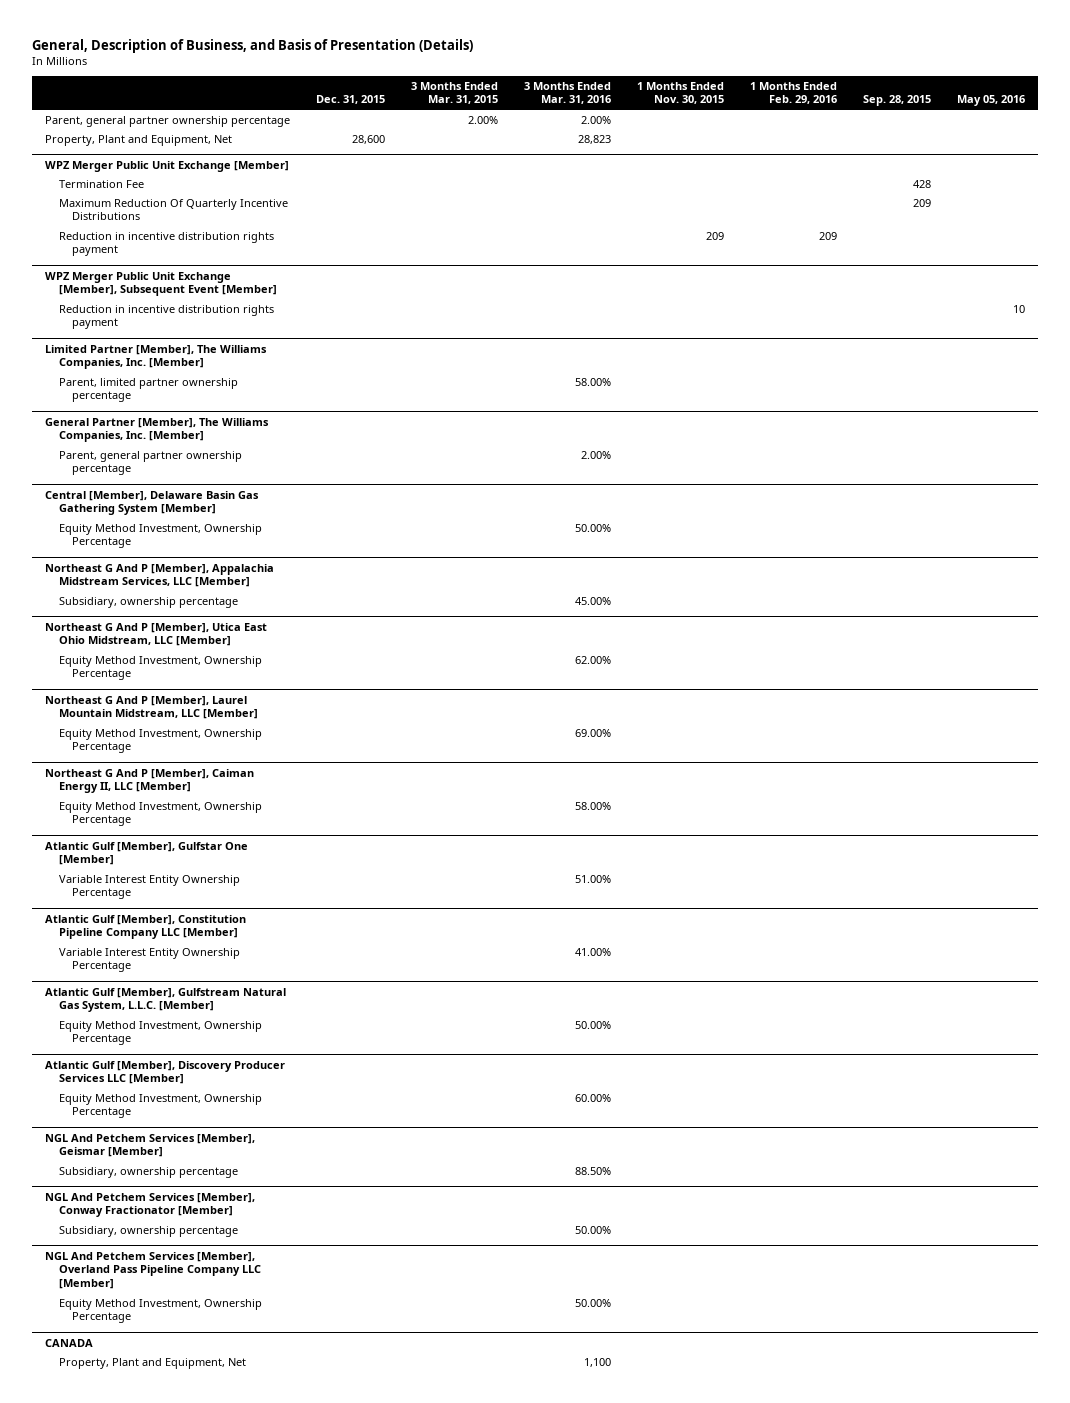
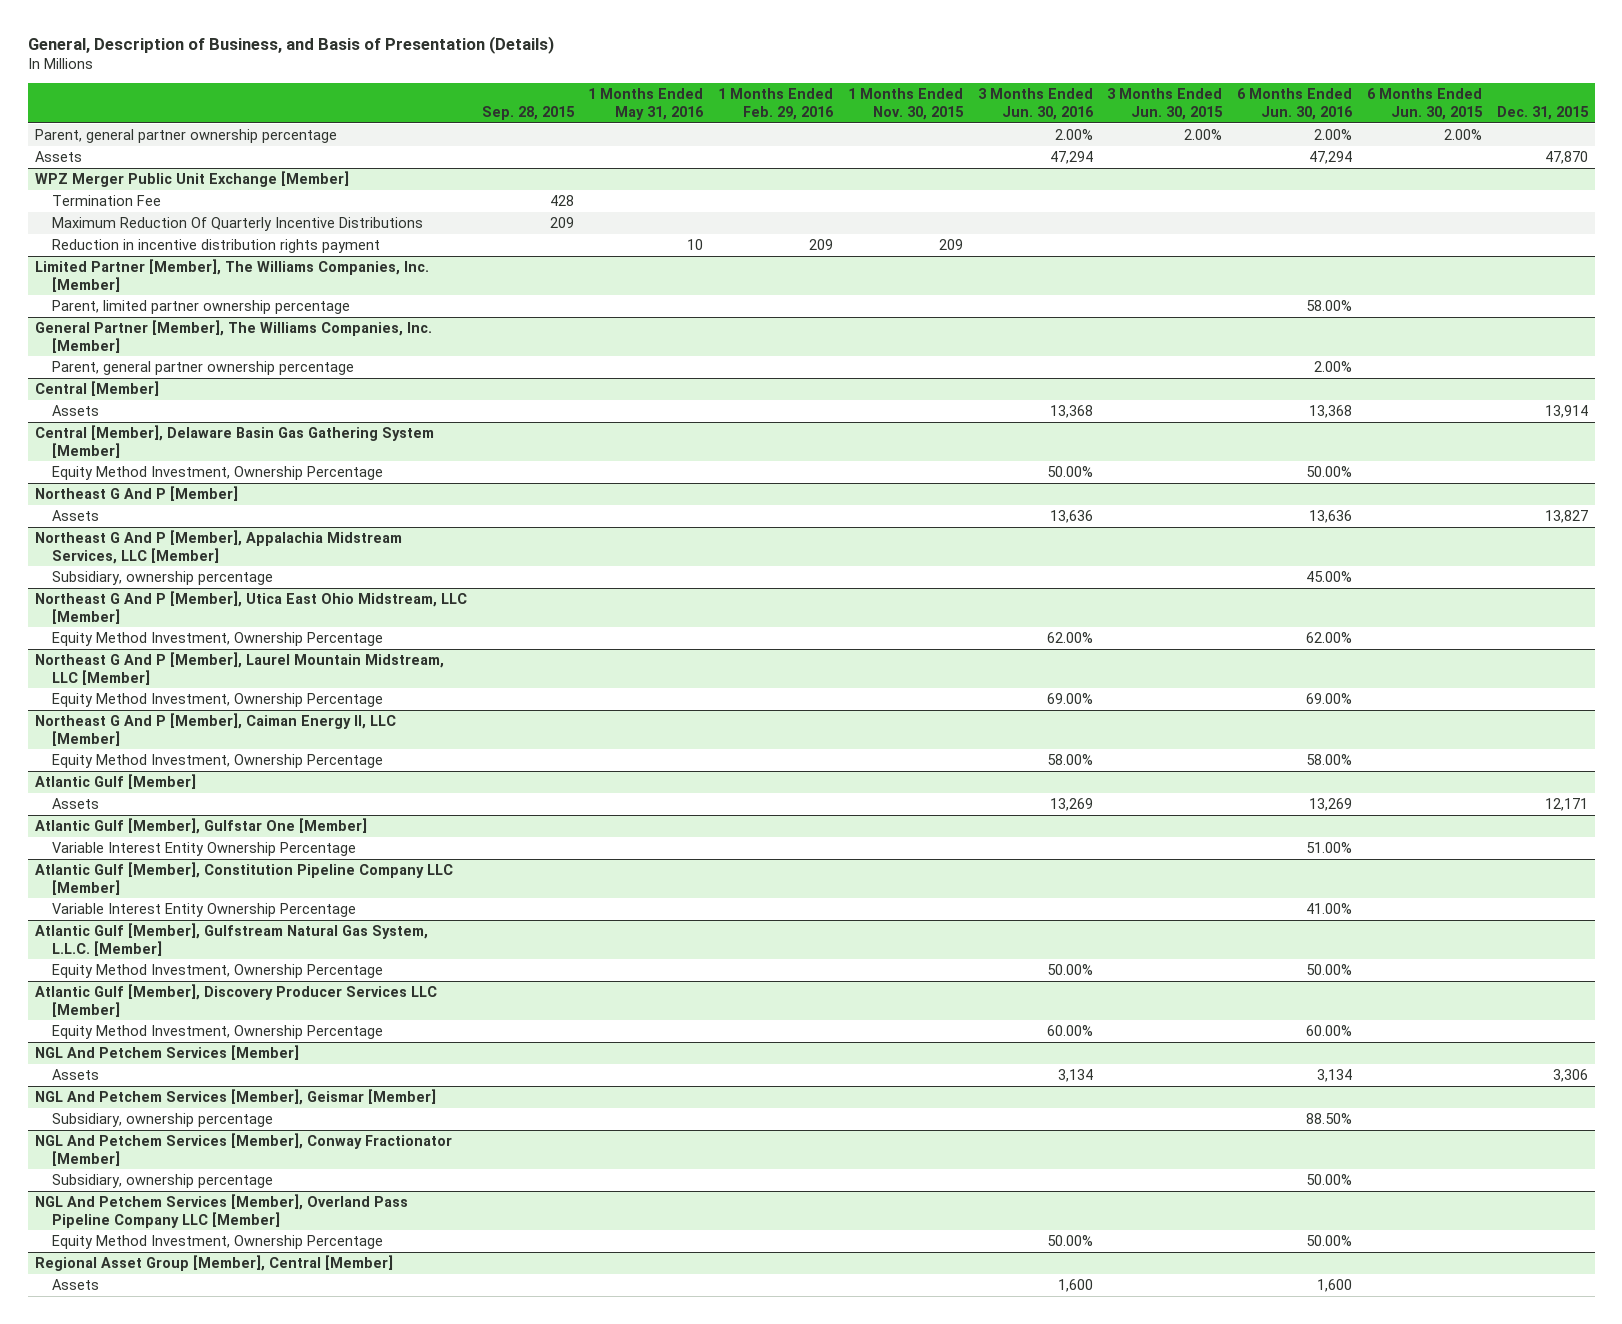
[411,81,499,105] 3 Months Ended Mar. 31, 2015 -> none
[524,81,612,105] 3 Months Ended Mar. 31, 2016 -> none
[956,95,1025,107] May 05, 2016 -> none
none -> [588,88,705,120] 1 Months Ended May 31, 2016
none -> [977,88,1094,120] 3 Months Ended Jun. 30, 2016
none -> [1107,88,1224,120] 3 Months Ended Jun. 30, 2015
none -> [1237,88,1354,120] 6 Months Ended Jun. 30, 2016
none -> [1366,88,1483,120] 6 Months Ended Jun. 30, 2015
[45,134,233,146] Property, Plant and Equipment, Net -> none
none -> [34,150,82,162] Assets
[45,271,277,297] WPZ Merger Public Unit Exchange [Member], Subsequent Event [Member] -> none
[58,304,274,330] Reduction in incentive distribution rights payment -> none
none -> [34,380,159,396] Central [Member]
none -> [51,404,99,416] Assets
none -> [34,485,238,501] Northeast G And P [Member]
none -> [51,509,99,521] Assets
none -> [34,773,196,789] Atlantic Gulf [Member]
none -> [51,797,99,809] Assets
none -> [34,1044,299,1060] NGL And Petchem Services [Member]
none -> [51,1068,99,1080] Assets
[45,1338,94,1347] CANADA -> none
[58,1357,246,1369] Property, Plant and Equipment, Net -> none
none -> [34,1254,393,1271] Regional Asset Group [Member], Central [Member]
none -> [51,1278,99,1290] Assets

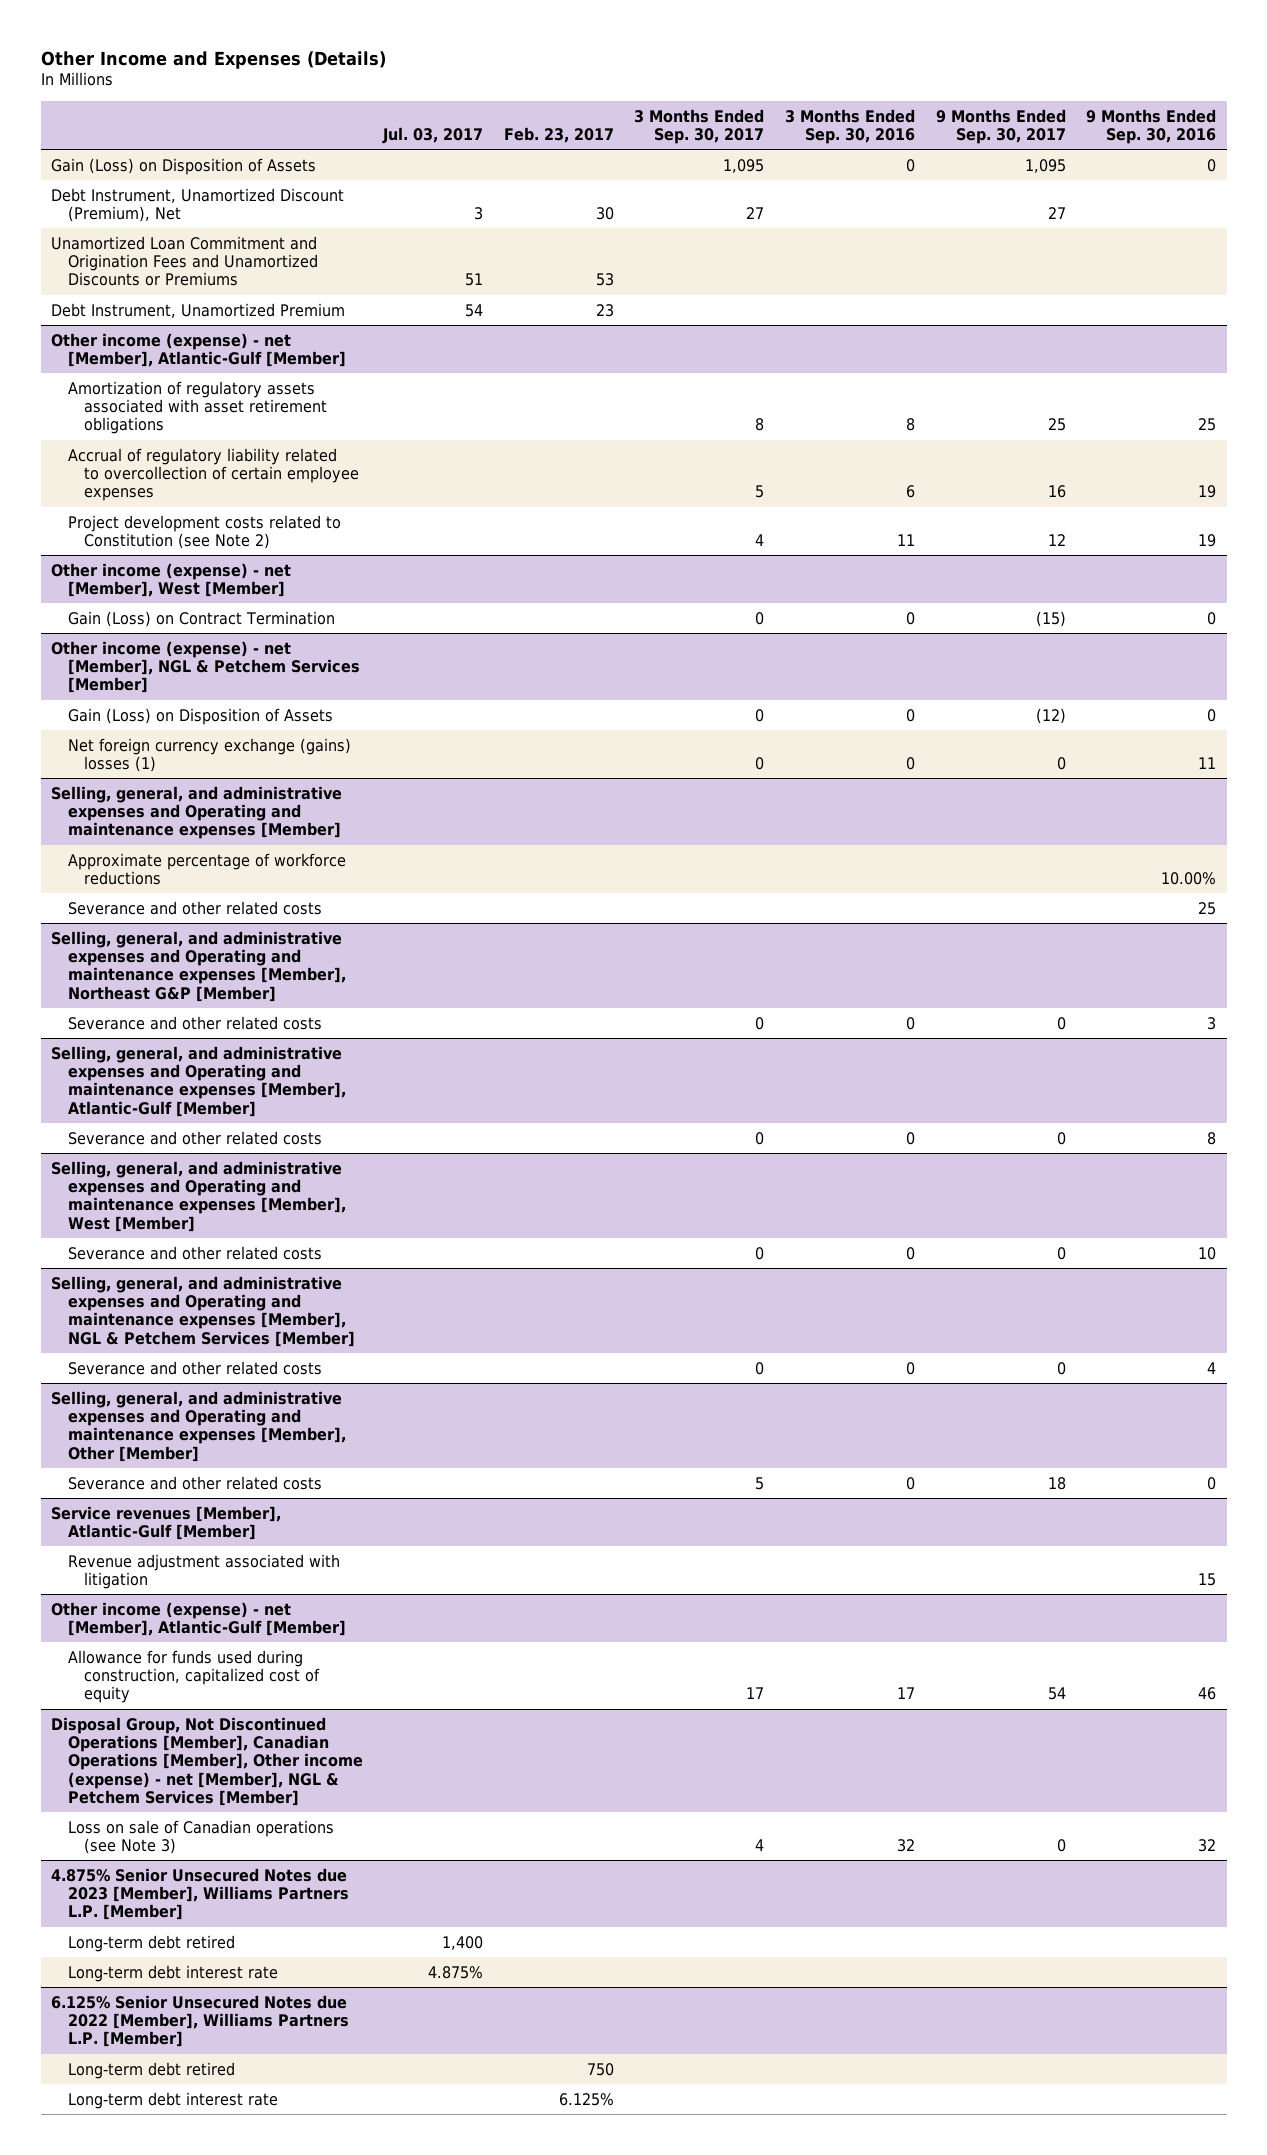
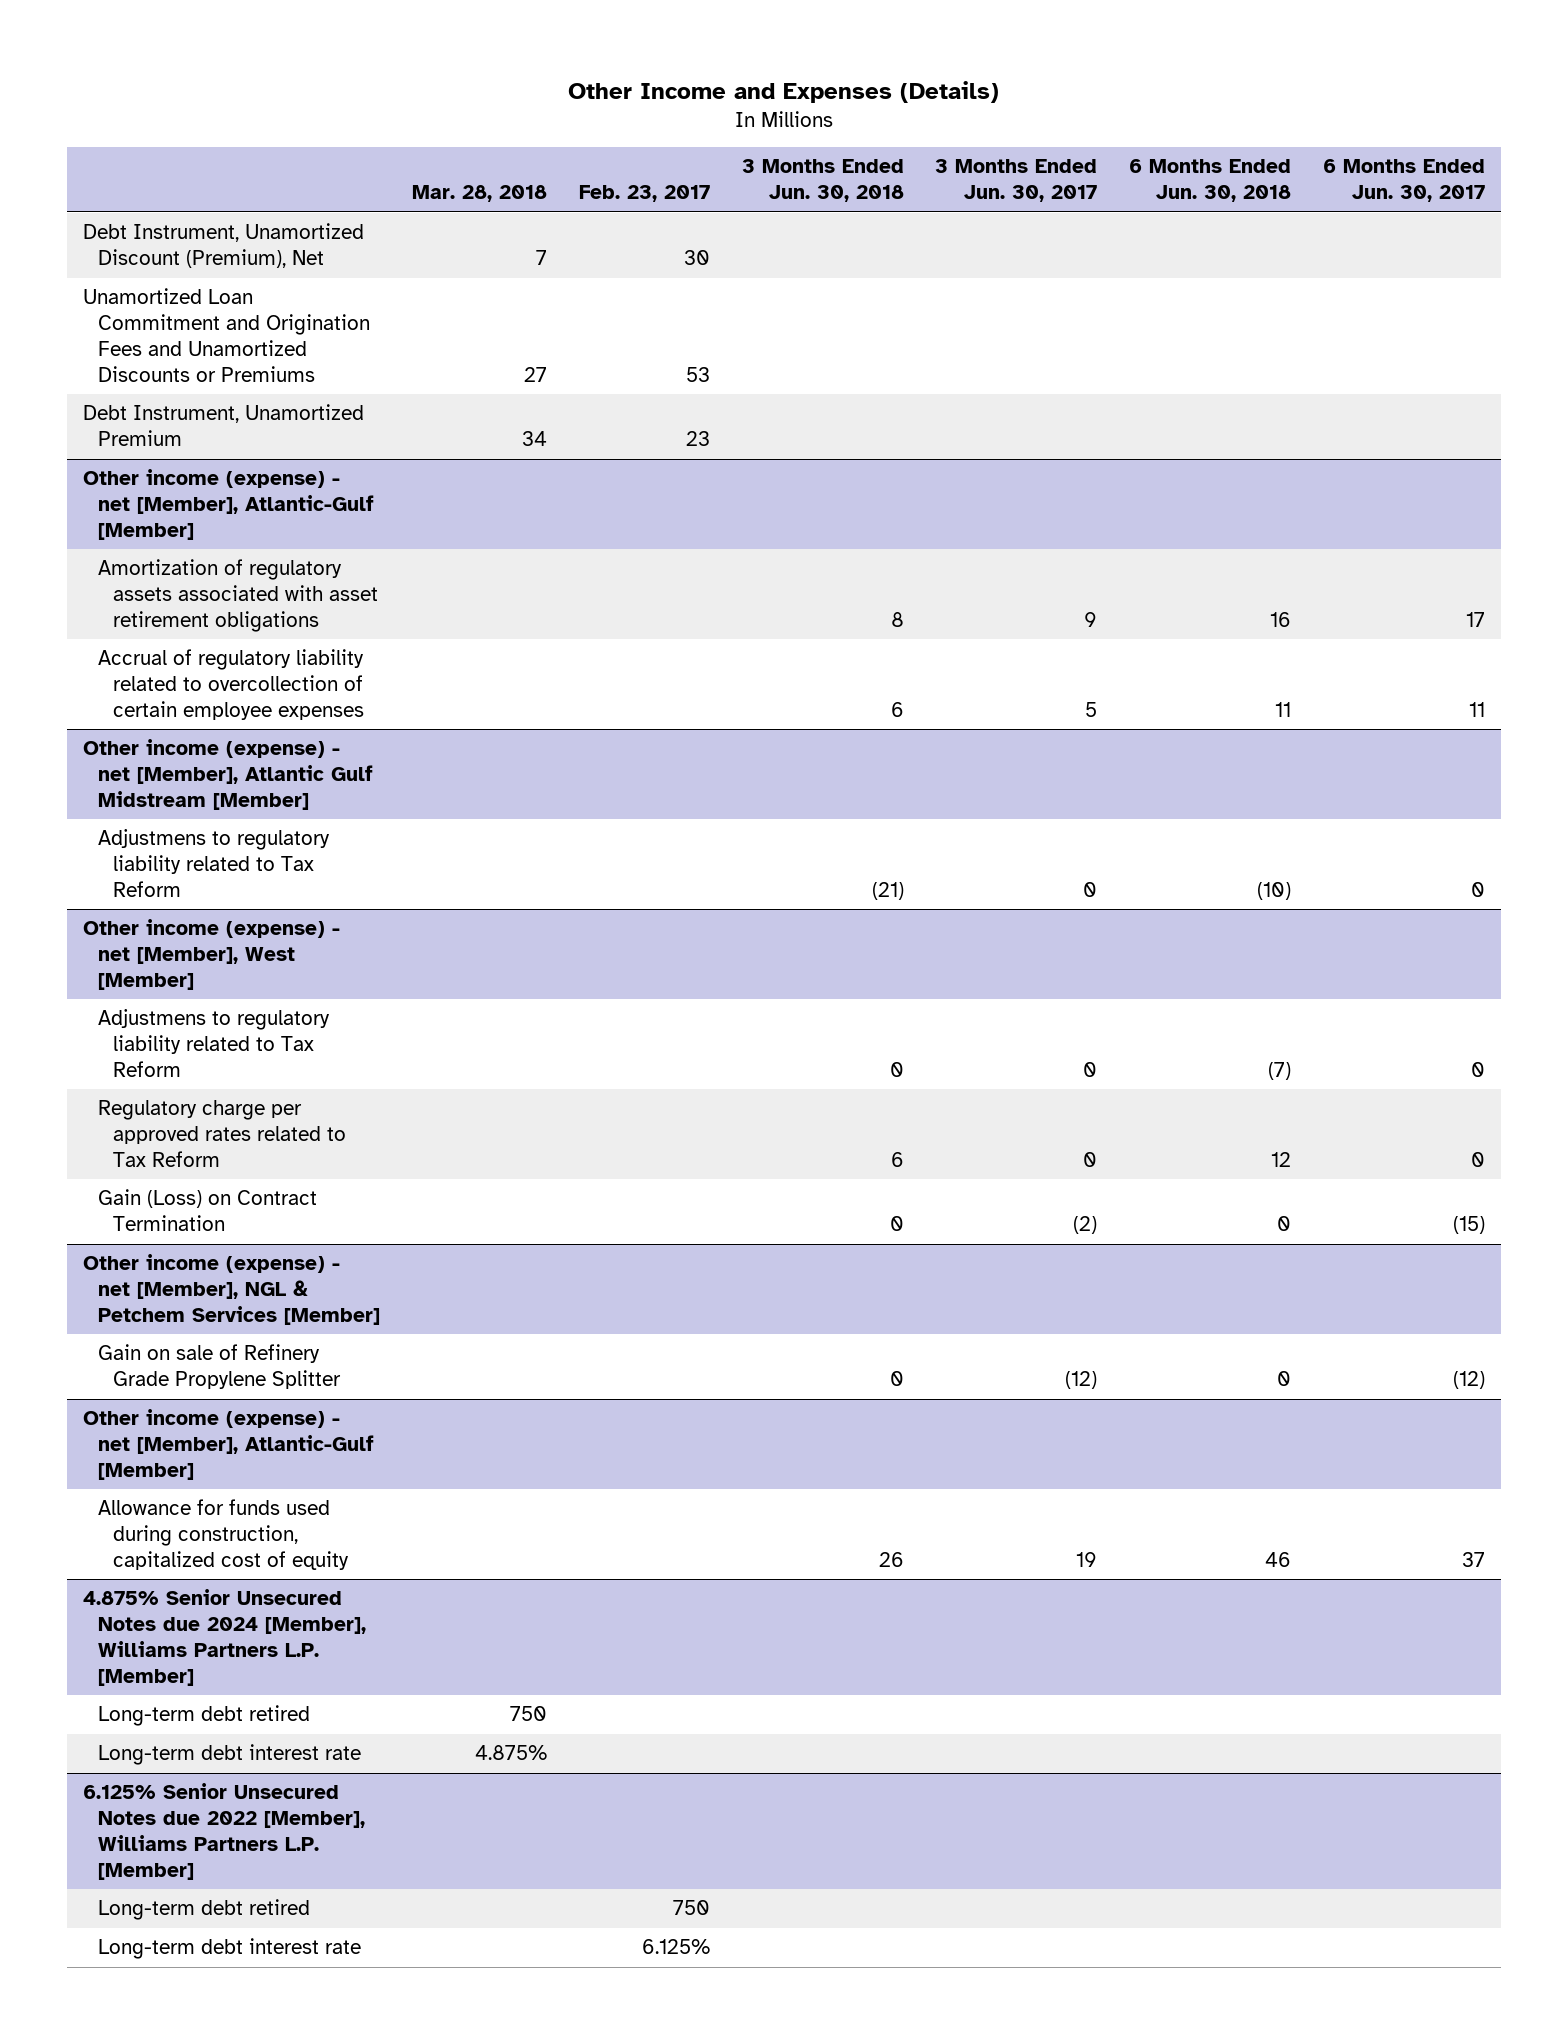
[382,126,484,144] Jul. 03, 2017 -> none
[634,108,765,144] 3 Months Ended Sep. 30, 2017 -> none
[785,108,916,144] 3 Months Ended Sep. 30, 2016 -> none
[935,108,1066,144] 9 Months Ended Sep. 30, 2017 -> none
[1086,108,1217,144] 9 Months Ended Sep. 30, 2016 -> none
none -> [412,185,548,203] Mar. 28, 2018
none -> [741,159,904,203] 3 Months Ended Jun. 30, 2018
none -> [935,159,1098,203] 3 Months Ended Jun. 30, 2017
none -> [1129,159,1292,203] 6 Months Ended Jun. 30, 2018
none -> [1322,159,1485,203] 6 Months Ended Jun. 30, 2017
[50,157,316,175] Gain (Loss) on Disposition of Assets -> none
[67,514,341,550] Project development costs related to Constitution (see Note 2) -> none
none -> [83,739,374,810] Other income (expense) - net [Member], Atlantic Gulf Midstream [Member]
none -> [98,829,331,897] Adjustmens to regulatory liability related to Tax Reform
none -> [98,1009,331,1077] Adjustmens to regulatory liability related to Tax Reform
none -> [98,1100,347,1167] Regulatory charge per approved rates related to Tax Reform
[67,737,351,773] Net foreign currency exchange (gains) losses (1) -> none
[50,785,342,840] Selling, general, and administrative expenses and Operating and maintenance expenses [Member] -> none
[67,852,346,886] Approximate percentage of workforce reductions -> none
[67,900,322,915] Severance and other related costs -> none
[50,930,346,1002] Selling, general, and administrative expenses and Operating and maintenance expenses [Member], Northeast G&P [Member] -> none
[67,1015,322,1030] Severance and other related costs -> none
[50,1045,346,1117] Selling, general, and administrative expenses and Operating and maintenance expenses [Member], Atlantic-Gulf [Member] -> none
[67,1130,322,1145] Severance and other related costs -> none
[50,1160,346,1232] Selling, general, and administrative expenses and Operating and maintenance expenses [Member], West [Member] -> none
[67,1245,322,1260] Severance and other related costs -> none
[50,1275,355,1347] Selling, general, and administrative expenses and Operating and maintenance expenses [Member], NGL & Petchem Services [Member] -> none
[67,1360,322,1375] Severance and other related costs -> none
[50,1390,346,1462] Selling, general, and administrative expenses and Operating and maintenance expenses [Member], Other [Member] -> none
[67,1475,322,1490] Severance and other related costs -> none
[50,1505,281,1541] Service revenues [Member], Atlantic-Gulf [Member] -> none
[67,1553,340,1590] Revenue adjustment associated with litigation -> none
[67,707,333,725] Gain (Loss) on Disposition of Assets -> [98,1344,342,1390] Gain on sale of Refinery Grade Propylene Splitter
[50,1716,363,1806] Disposal Group, Not Discontinued Operations [Member], Canadian Operations [Member], Other income (expense) - net [Member], NGL & Petchem Services [Member] -> none
[67,1819,334,1855] Loss on sale of Canadian operations (see Note 3) -> none
[50,1867,349,1921] 4.875% Senior Unsecured Notes due 2023 [Member], Williams Partners L.P. [Member] -> [83,1589,367,1686] 4.875% Senior Unsecured Notes due 2024 [Member], Williams Partners L.P. [Member]

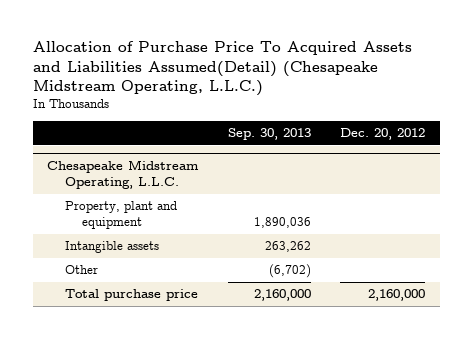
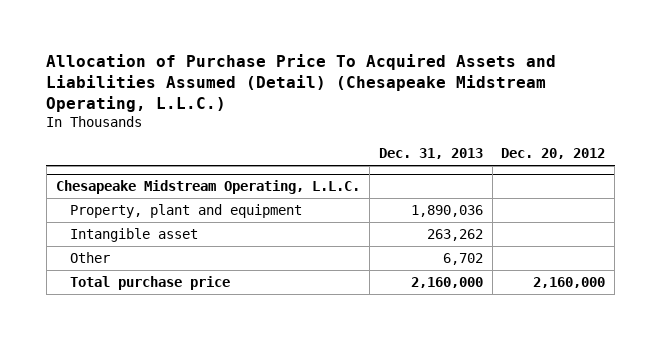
[32,41,412,97] Allocation of Purchase Price To Acquired Assets and Liabilities Assumed(Detail) (Chesapeake Midstream Operating, L.L.C.) -> [46,54,557,113] Allocation of Purchase Price To Acquired Assets and Liabilities Assumed (Detail) (Chesapeake Midstream Operating, L.L.C.)
[228,128,312,141] Sep. 30, 2013 -> none
none -> [378,147,483,159] Dec. 31, 2013
[64,241,159,254] Intangible assets -> [69,227,198,242] Intangible asset

